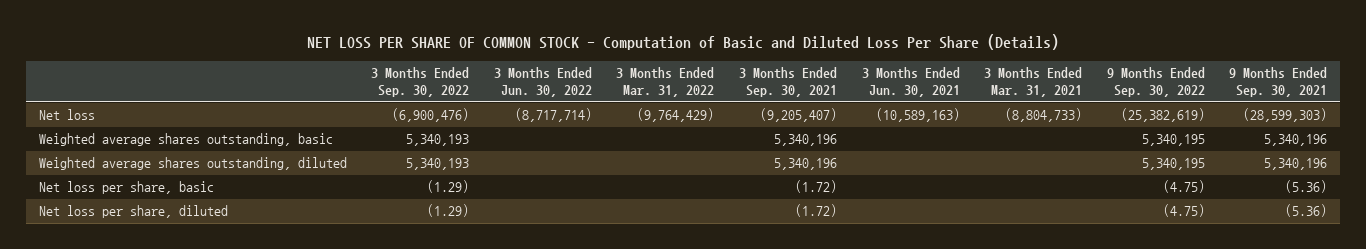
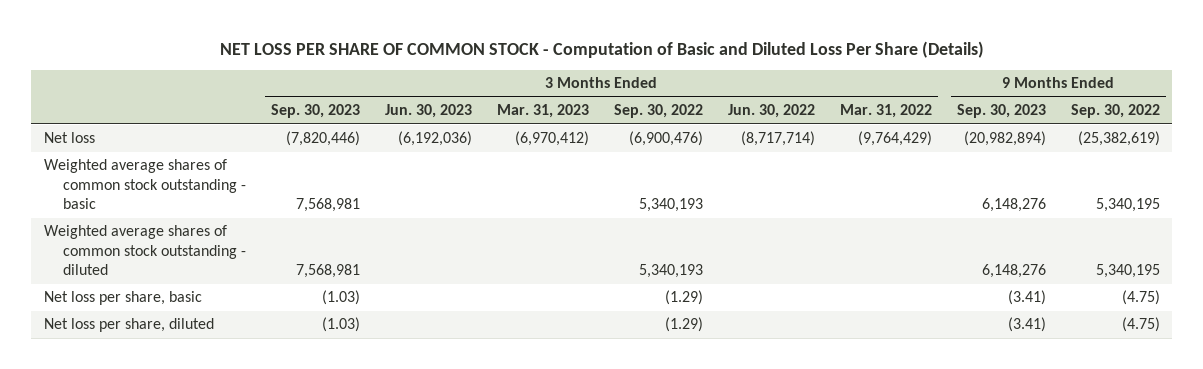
[739,66,838,98] 3 Months Ended Sep. 30, 2021 -> none
[861,66,960,98] 3 Months Ended Jun. 30, 2021 -> none
[984,66,1083,98] 3 Months Ended Mar. 31, 2021 -> none
[1229,66,1328,98] 9 Months Ended Sep. 30, 2021 -> none
none -> [270,104,360,119] Sep. 30, 2023
none -> [384,104,472,119] Jun. 30, 2023
none -> [496,104,589,119] Mar. 31, 2023
none -> [956,104,1046,119] Sep. 30, 2023
[38,133,333,147] Weighted average shares outstanding, basic -> [43,159,247,210] Weighted average shares of common stock outstanding - basic
[38,157,347,171] Weighted average shares outstanding, diluted -> [43,225,247,276] Weighted average shares of common stock outstanding - diluted

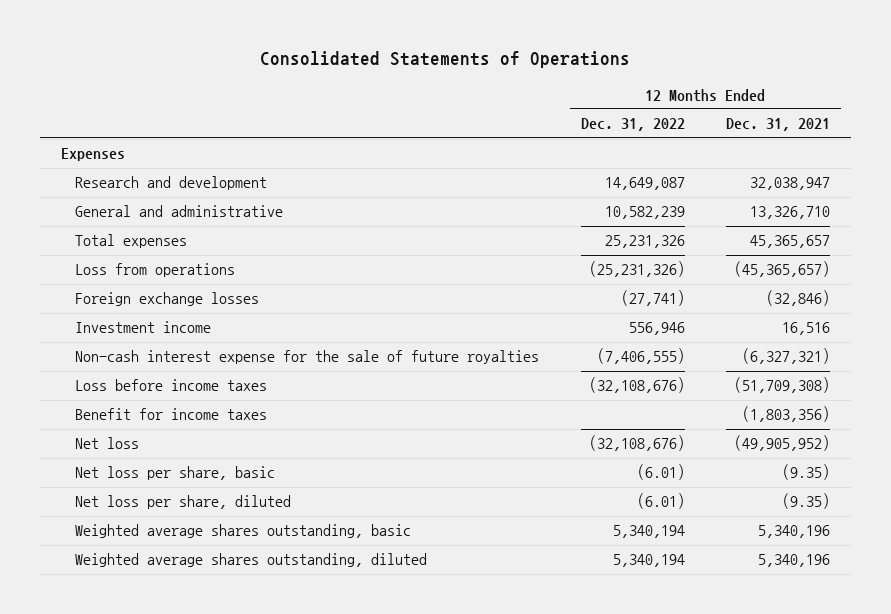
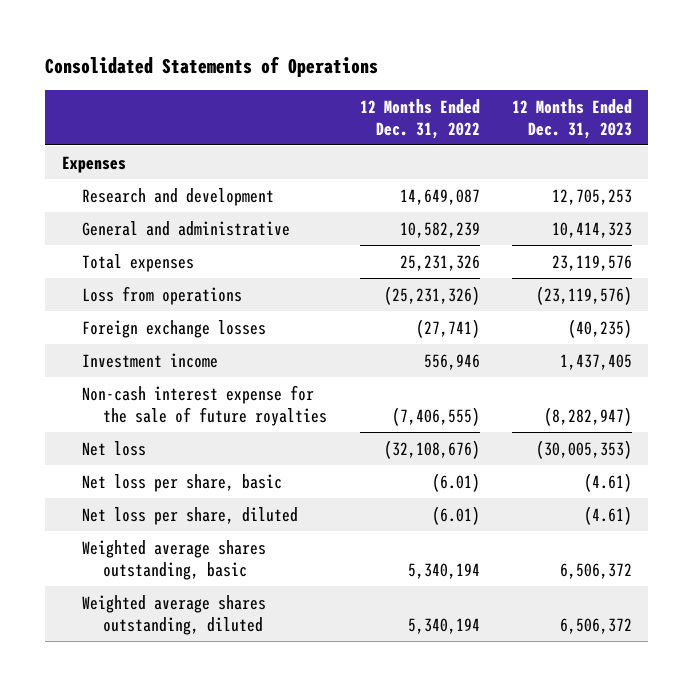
[726,118,831,132] Dec. 31, 2021 -> none
none -> [512,98,633,139] 12 Months Ended Dec. 31, 2023
[74,379,267,392] Loss before income taxes -> none
[74,408,267,421] Benefit for income taxes -> none

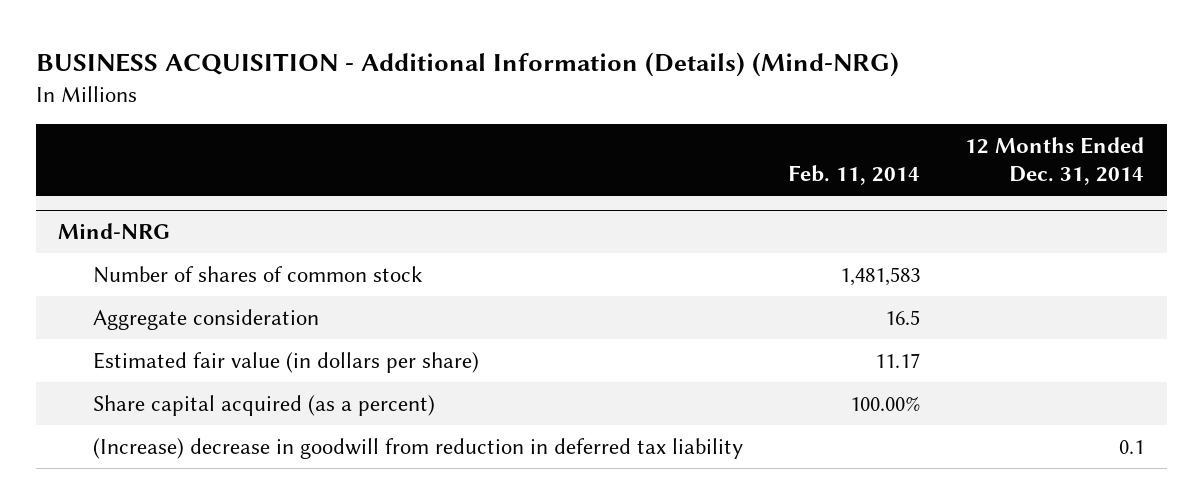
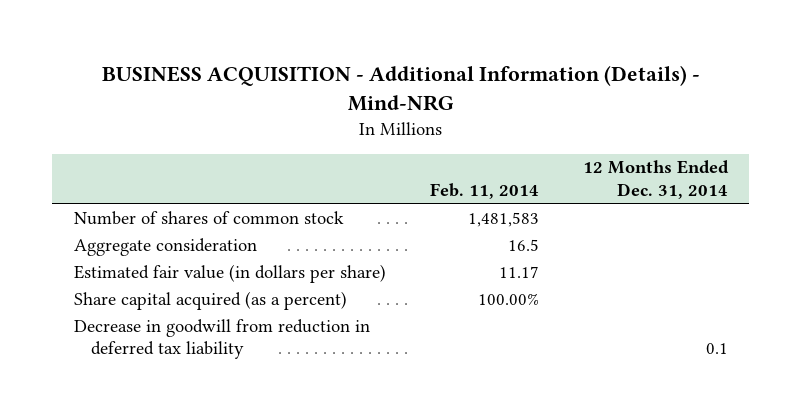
[35,51,899,77] BUSINESS ACQUISITION - Additional Information (Details) (Mind-NRG) -> [101,65,700,112] BUSINESS ACQUISITION - Additional Information (Details) - Mind-NRG
[58,223,171,240] Mind-NRG -> none
[92,437,743,459] (Increase) decrease in goodwill from reduction in deferred tax liability -> [74,318,371,359] Decrease in goodwill from reduction in deferred tax liability

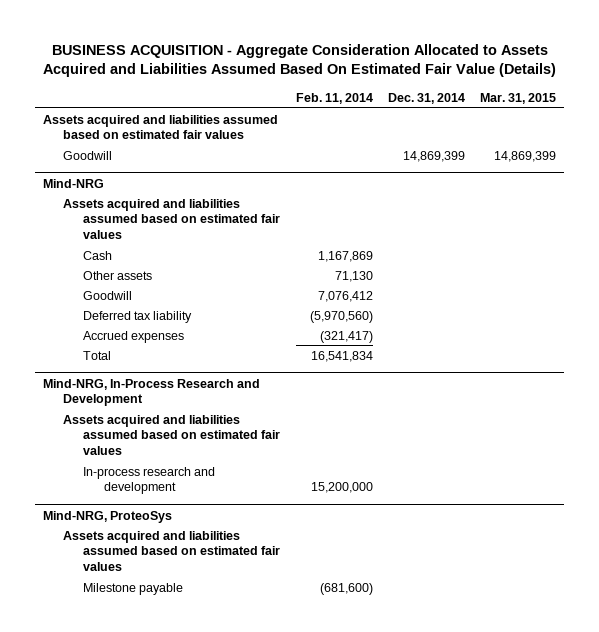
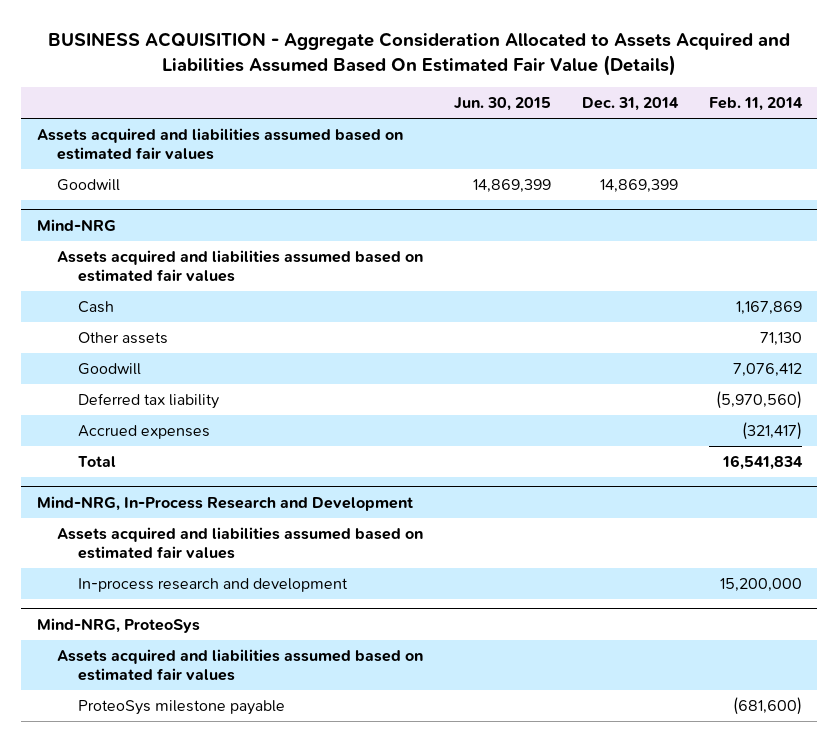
[480,92,557,104] Mar. 31, 2015 -> none
none -> [454,97,552,112] Jun. 30, 2015
[83,582,184,595] Milestone payable -> [77,699,285,715] ProteoSys milestone payable

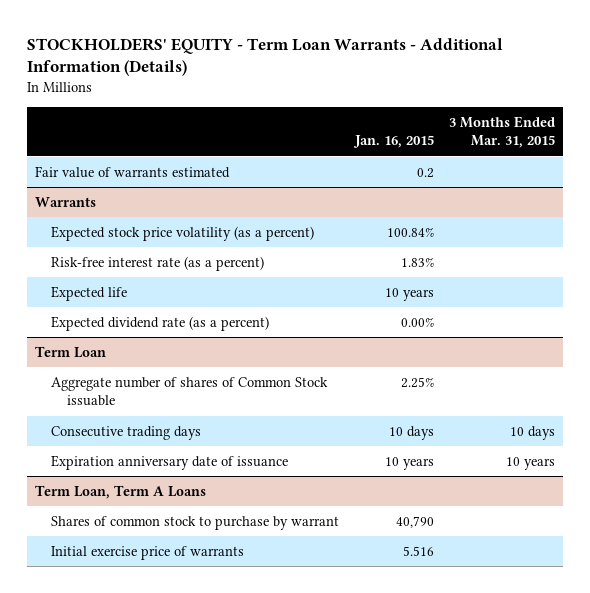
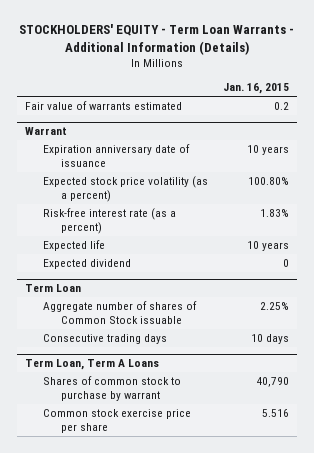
[449,115,556,149] 3 Months Ended Mar. 31, 2015 -> none
[34,196,96,207] Warrants -> [24,127,67,136] Warrant
none -> [42,143,190,168] Expiration anniversary date of issuance
[386,226,434,237] 100.84% -> [248,176,290,185] 100.80%
[50,315,269,331] Expected dividend rate (as a percent) -> none
none -> [42,258,131,269] Expected dividend
[50,454,288,470] Expiration anniversary date of issuance -> none
[50,545,244,560] Initial exercise price of warrants -> [42,408,191,434] Common stock exercise price per share

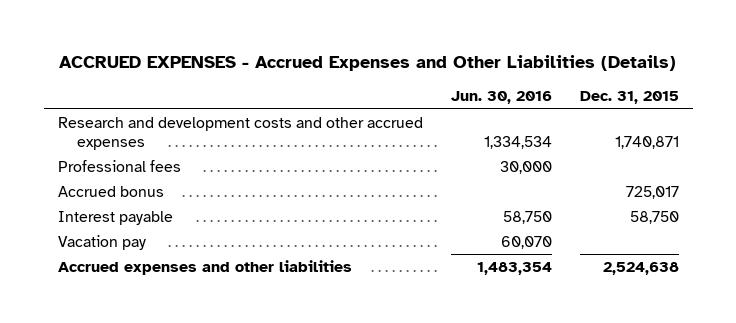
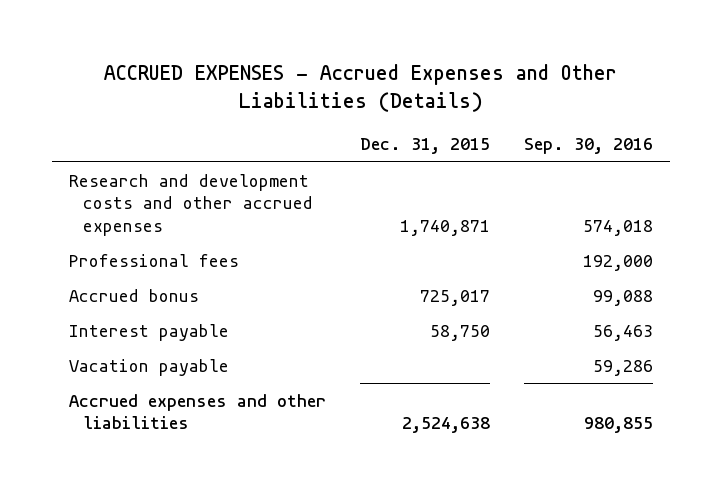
[450,91,552,105] Jun. 30, 2016 -> none
none -> [523,138,653,155] Sep. 30, 2016
[57,234,146,250] Vacation pay -> [69,358,230,376] Vacation payable

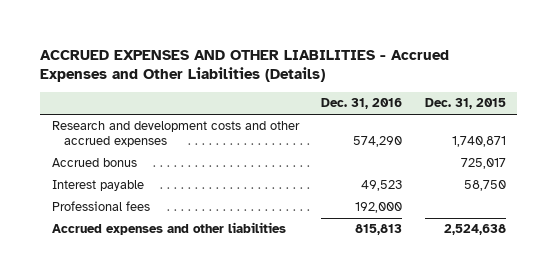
[104,64,618,113] ACCRUED EXPENSES - Accrued Expenses and Other Liabilities (Details) -> [40,49,450,83] ACCRUED EXPENSES AND OTHER LIABILITIES - Accrued Expenses and Other Liabilities (Details)
[523,138,653,155] Sep. 30, 2016 -> none
none -> [321,98,403,110] Dec. 31, 2016
[69,358,230,376] Vacation payable -> none
[69,253,240,267] Professional fees -> [51,201,150,212] Professional fees

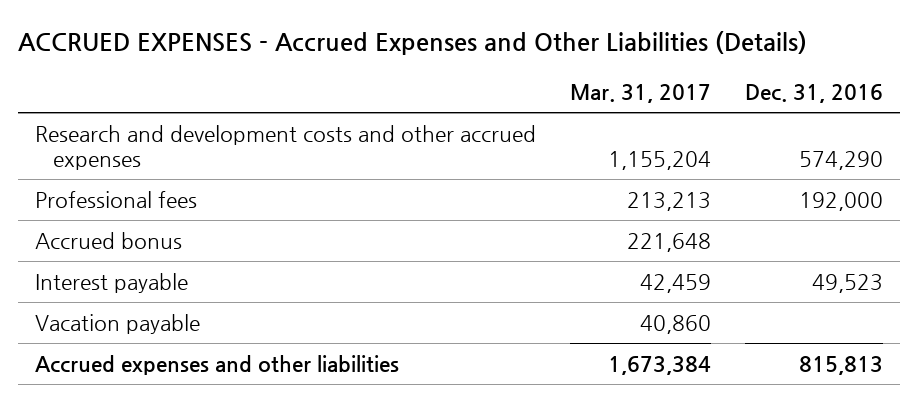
[40,49,450,83] ACCRUED EXPENSES AND OTHER LIABILITIES - Accrued Expenses and Other Liabilities (Details) -> [17,31,807,56] ACCRUED EXPENSES - Accrued Expenses and Other Liabilities (Details)
[424,98,506,110] Dec. 31, 2015 -> none
none -> [570,84,712,104] Mar. 31, 2017
[51,201,150,212] Professional fees -> [34,190,197,208] Professional fees
none -> [34,313,200,334] Vacation payable

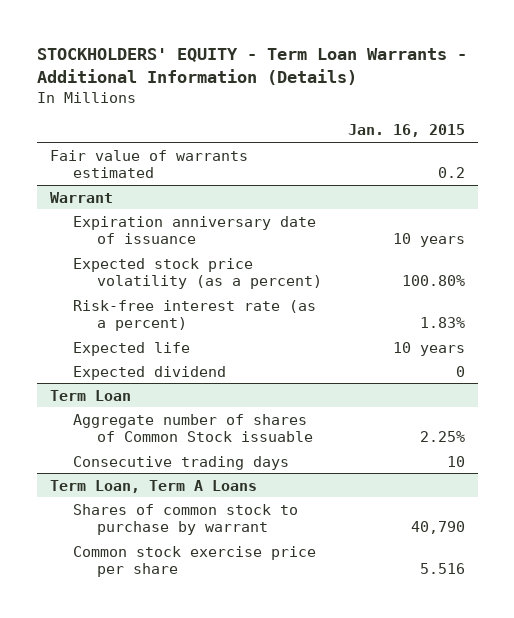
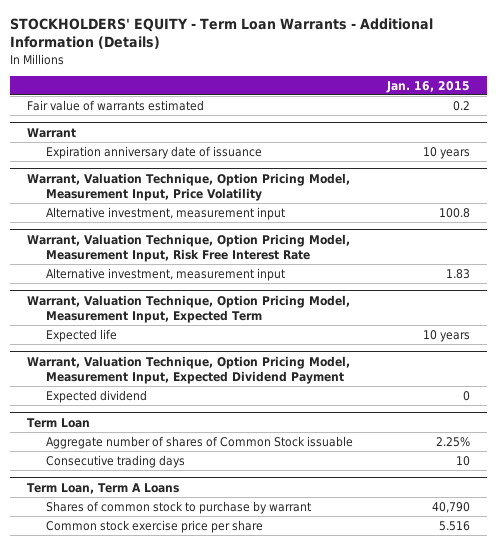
[73,257,322,290] Expected stock price volatility (as a percent) -> none
[73,299,317,332] Risk-free interest rate (as a percent) -> none
none -> [26,172,350,202] Warrant, Valuation Technique, Option Pricing Model, Measurement Input, Price Volatility
none -> [45,206,285,220] Alternative investment, measurement input
none -> [26,233,350,263] Warrant, Valuation Technique, Option Pricing Model, Measurement Input, Risk Free Interest Rate
none -> [45,267,285,281] Alternative investment, measurement input
none -> [26,294,350,324] Warrant, Valuation Technique, Option Pricing Model, Measurement Input, Expected Term
none -> [26,355,350,385] Warrant, Valuation Technique, Option Pricing Model, Measurement Input, Expected Dividend Payment

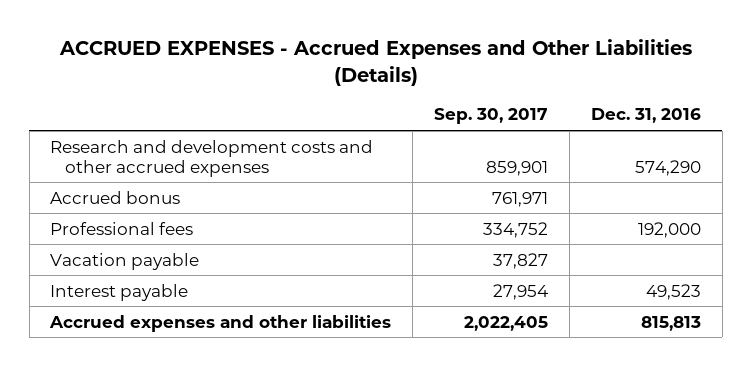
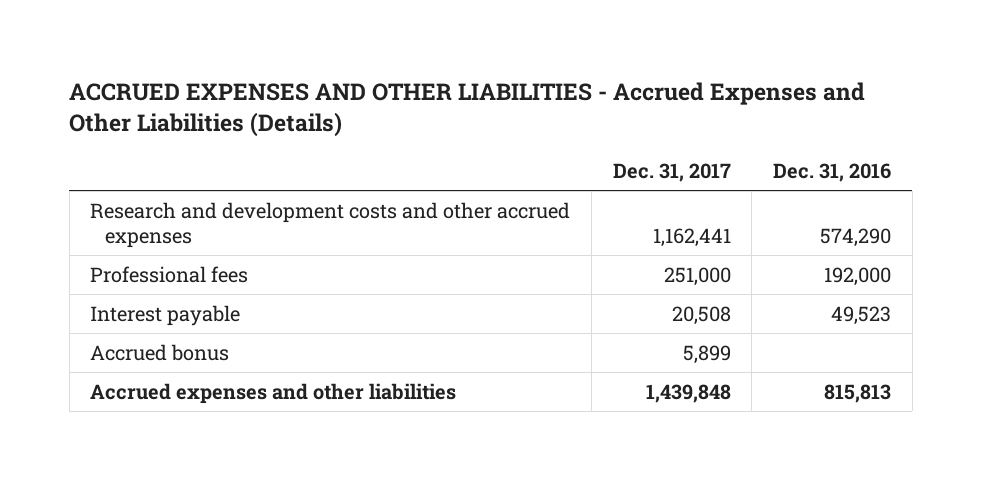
[58,39,692,86] ACCRUED EXPENSES - Accrued Expenses and Other Liabilities (Details) -> [69,82,866,138] ACCRUED EXPENSES AND OTHER LIABILITIES - Accrued Expenses and Other Liabilities (Details)
[434,108,549,125] Sep. 30, 2017 -> none
none -> [612,162,731,182] Dec. 31, 2017
[50,252,200,270] Vacation payable -> none
[50,190,181,204] Accrued bonus -> [90,343,230,361] Accrued bonus

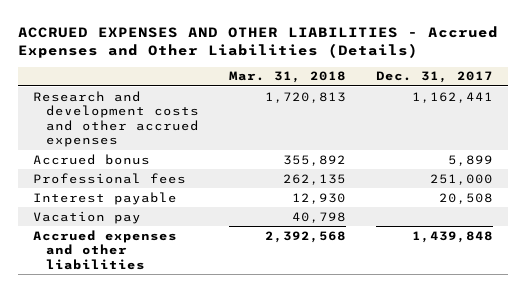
[773,162,892,182] Dec. 31, 2016 -> none
none -> [229,71,347,84] Mar. 31, 2018
[90,343,230,361] Accrued bonus -> [33,153,151,165] Accrued bonus
none -> [33,210,142,224] Vacation pay

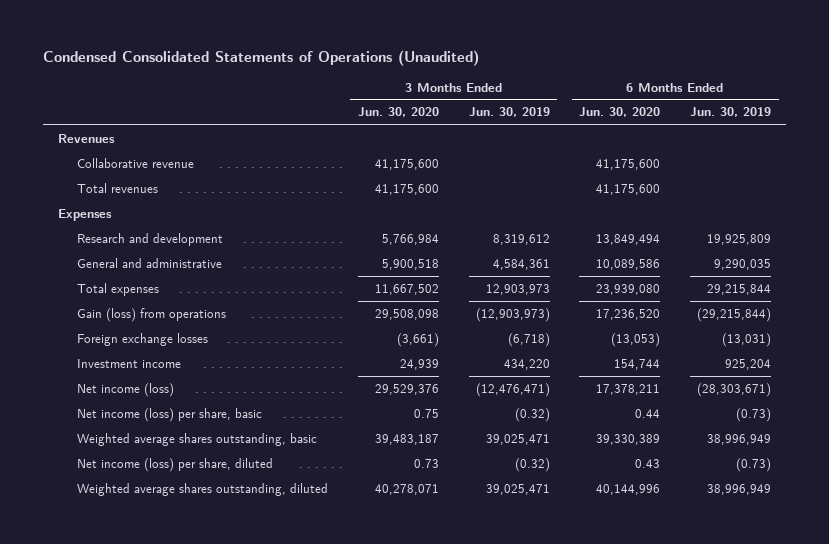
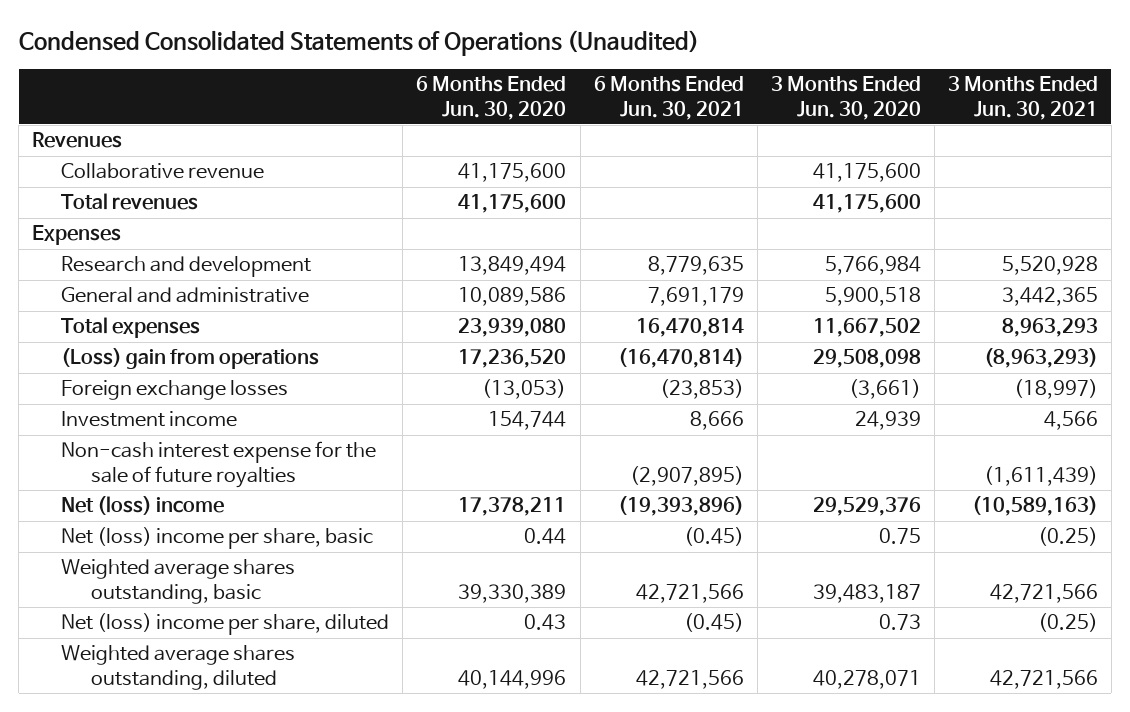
[468,107,550,118] Jun. 30, 2019 -> none
[690,107,772,118] Jun. 30, 2019 -> none
none -> [593,76,744,120] 6 Months Ended Jun. 30, 2021
none -> [947,76,1098,120] 3 Months Ended Jun. 30, 2021
[77,307,227,322] Gain (loss) from operations -> [61,348,320,370] (Loss) gain from operations
none -> [61,441,377,488] Non-cash interest expense for the sale of future royalties
[77,382,175,397] Net income (loss) -> [61,496,225,516] Net (loss) income
[77,407,263,422] Net income (loss) per share, basic -> [61,527,374,550] Net (loss) income per share, basic
[77,457,274,472] Net income (loss) per share, diluted -> [61,613,390,636] Net (loss) income per share, diluted

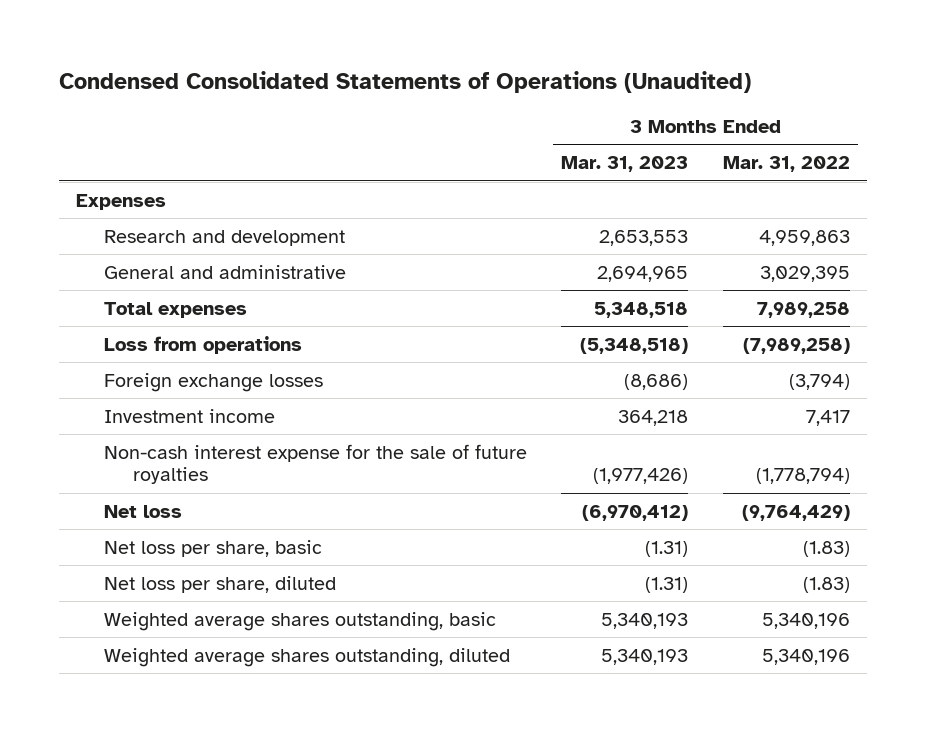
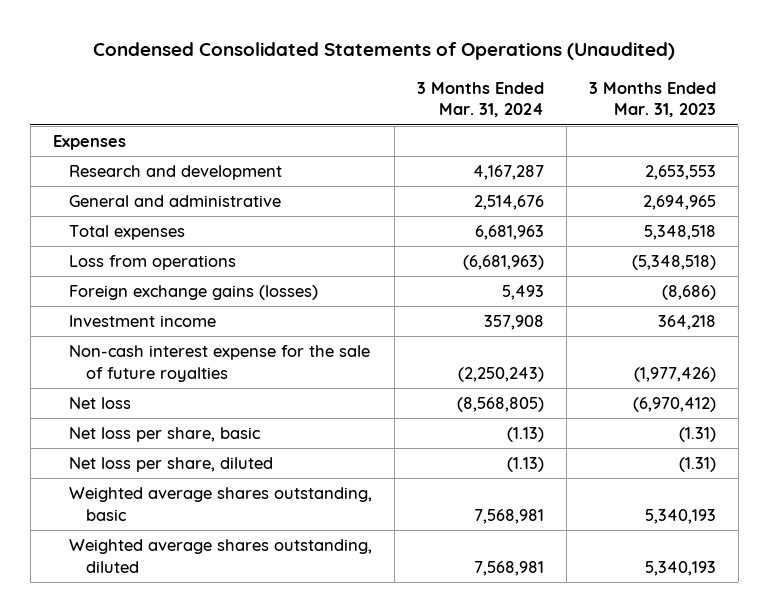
[722,156,850,173] Mar. 31, 2022 -> none
none -> [417,81,545,118] 3 Months Ended Mar. 31, 2024
[104,372,324,392] Foreign exchange losses -> [69,285,319,301] Foreign exchange gains (losses)

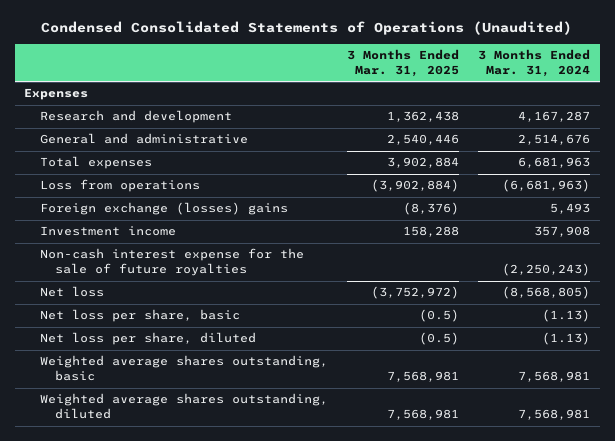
[588,81,716,118] 3 Months Ended Mar. 31, 2023 -> none
none -> [347,49,460,78] 3 Months Ended Mar. 31, 2025
[69,285,319,301] Foreign exchange gains (losses) -> [39,202,288,216] Foreign exchange (losses) gains

